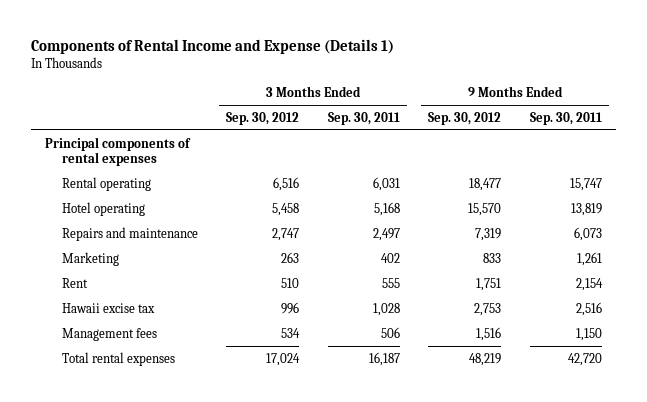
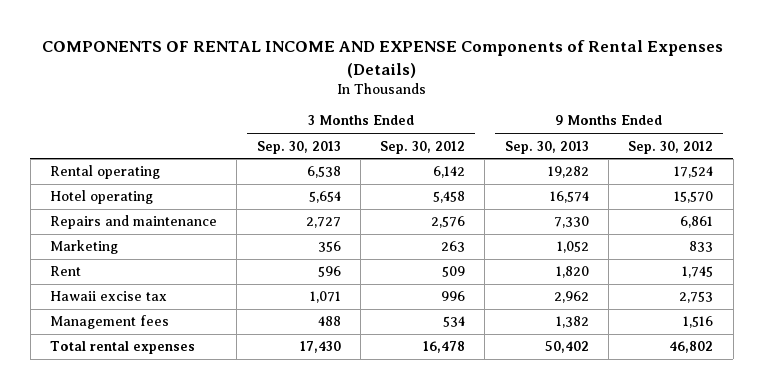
[30,38,394,54] Components of Rental Income and Expense (Details 1) -> [41,40,723,78] COMPONENTS OF RENTAL INCOME AND EXPENSE Components of Rental Expenses (Details)
[327,111,400,125] Sep. 30, 2011 -> none
[529,111,602,125] Sep. 30, 2011 -> none
none -> [256,140,341,154] Sep. 30, 2013
none -> [504,140,589,154] Sep. 30, 2013
[45,136,192,167] Principal components of rental expenses -> none
[273,176,300,191] 6,516 -> [433,166,466,179] 6,142
[469,177,502,191] 18,477 -> [674,166,714,179] 17,524
[272,227,300,241] 2,747 -> [431,216,466,229] 2,576
[475,227,502,241] 7,319 -> [680,216,714,229] 6,861
[281,277,300,288] 510 -> [442,266,466,278] 509
[476,277,502,291] 1,751 -> [682,266,714,279] 1,745
[266,352,301,366] 17,024 -> [423,341,466,354] 16,478
[469,352,502,366] 48,219 -> [669,341,714,354] 46,802

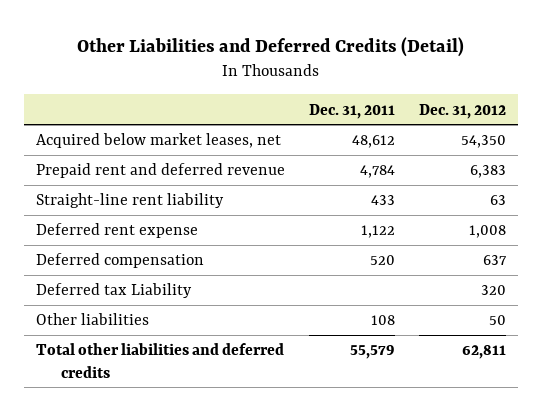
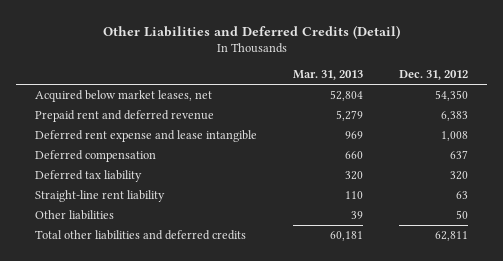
[308,103,395,119] Dec. 31, 2011 -> none
none -> [293,70,364,81] Mar. 31, 2013
[35,223,198,239] Deferred rent expense -> [34,129,257,142] Deferred rent expense and lease intangible
[35,283,192,299] Deferred tax Liability -> [34,169,142,182] Deferred tax liability
[35,193,224,209] Straight-line rent liability -> [34,189,165,202] Straight-line rent liability

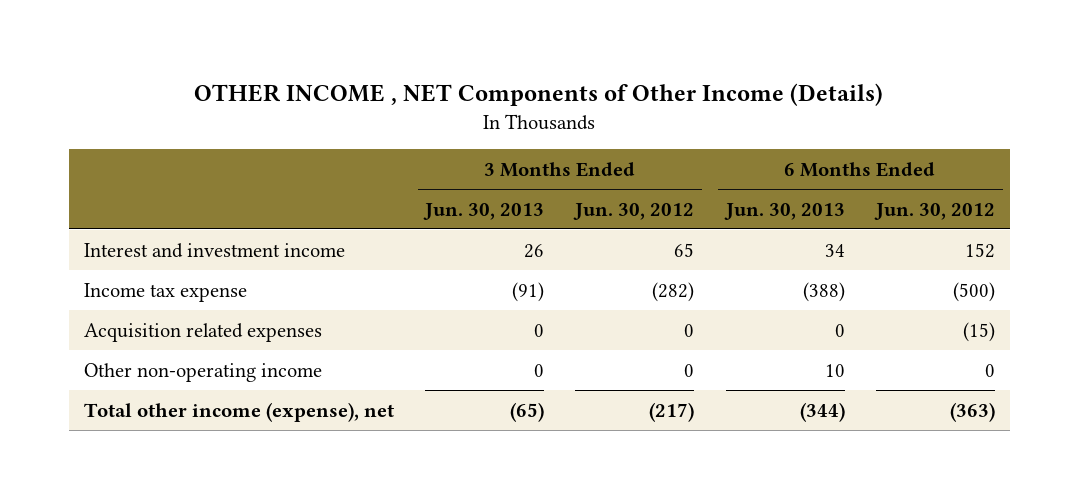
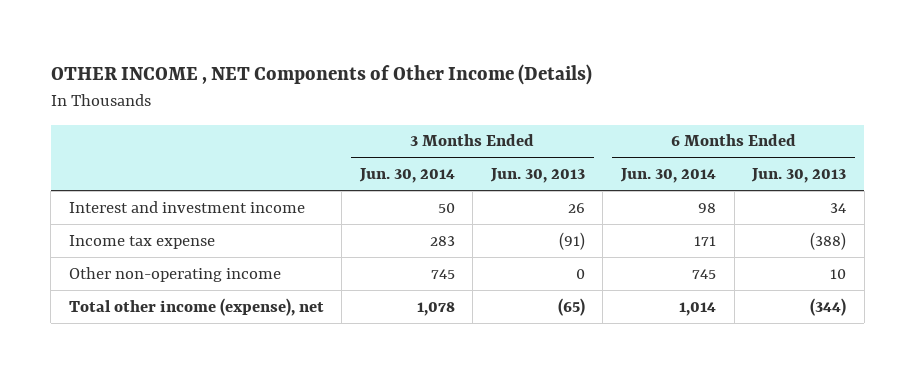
[573,202,695,220] Jun. 30, 2012 -> none
[873,202,995,220] Jun. 30, 2012 -> none
none -> [358,168,455,184] Jun. 30, 2014
none -> [619,168,716,184] Jun. 30, 2014
[84,322,323,342] Acquisition related expenses -> none

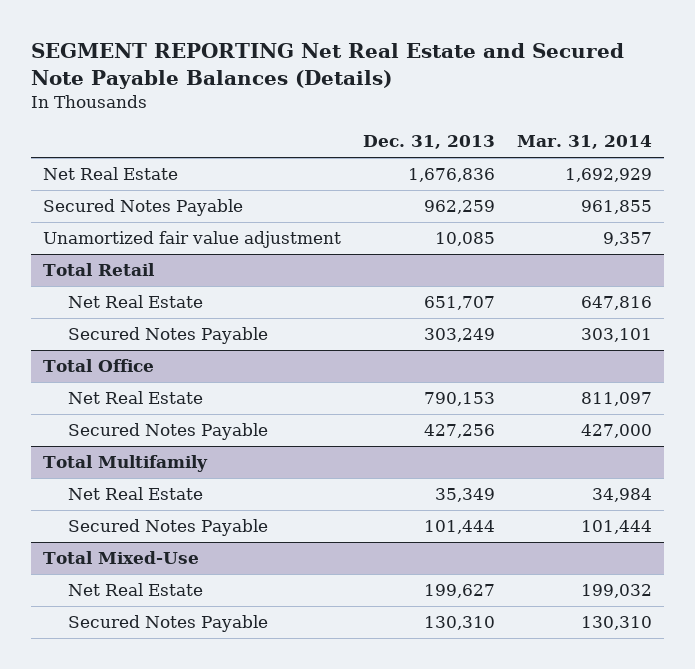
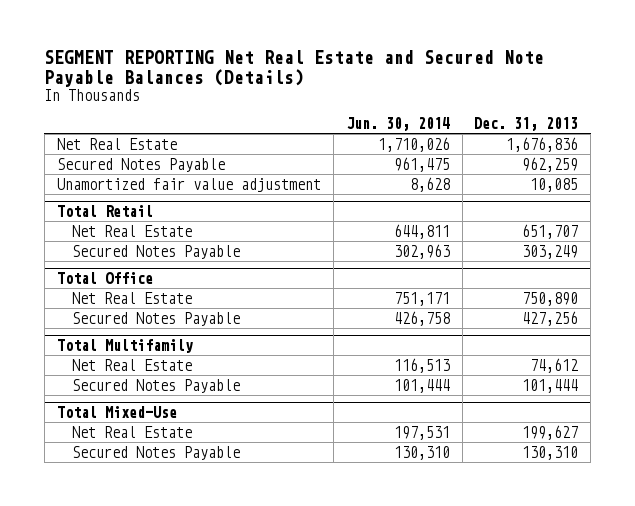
[517,135,653,150] Mar. 31, 2014 -> none
none -> [345,117,450,132] Jun. 30, 2014
[424,392,496,407] 790,153 -> [522,291,579,306] 750,890
[435,488,496,503] 35,349 -> [530,357,579,373] 74,612

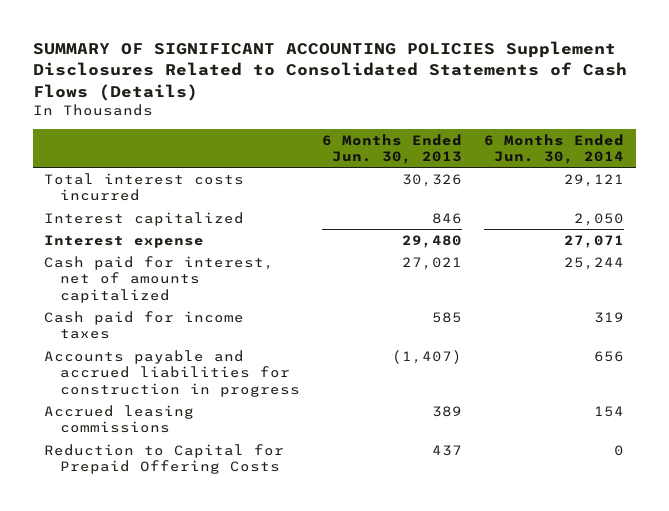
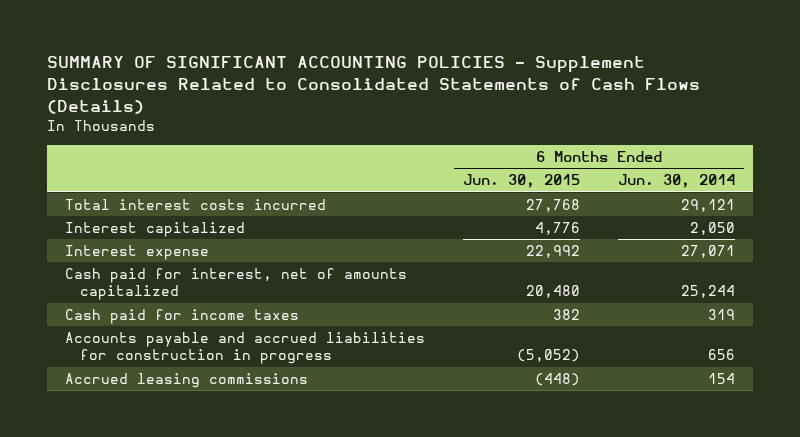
[33,41,628,101] SUMMARY OF SIGNIFICANT ACCOUNTING POLICIES Supplement Disclosures Related to Consolidated Statements of Cash Flows (Details) -> [46,56,700,114] SUMMARY OF SIGNIFICANT ACCOUNTING POLICIES - Supplement Disclosures Related to Consolidated Statements of Cash Flows (Details)
[322,133,463,164] 6 Months Ended Jun. 30, 2013 -> none
none -> [462,174,580,189] Jun. 30, 2015
[44,443,285,475] Reduction to Capital for Prepaid Offering Costs -> none

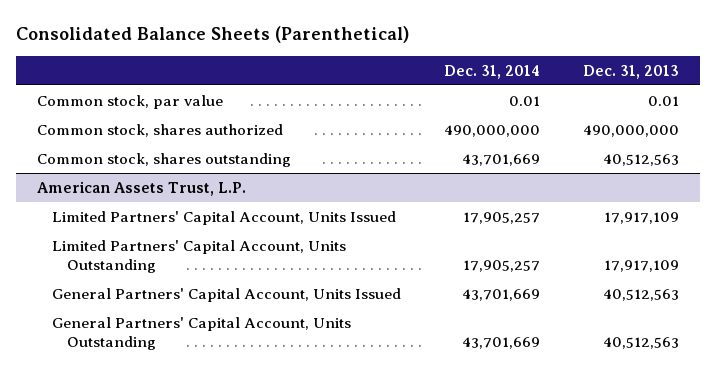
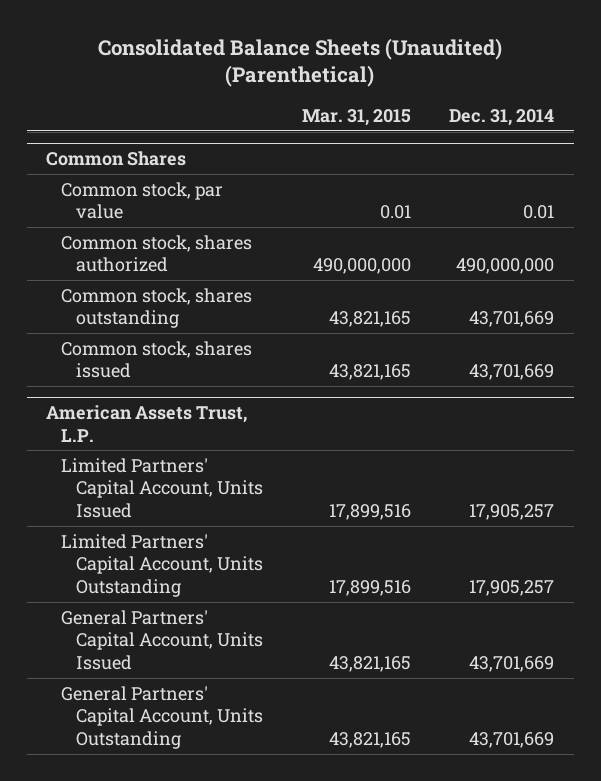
[15,26,409,44] Consolidated Balance Sheets (Parenthetical) -> [98,37,503,88] Consolidated Balance Sheets (Unaudited) (Parenthetical)
[582,64,679,79] Dec. 31, 2013 -> none
none -> [301,109,411,127] Mar. 31, 2015
none -> [46,150,187,166] Common Shares
none -> [60,340,252,379] Common stock, shares issued

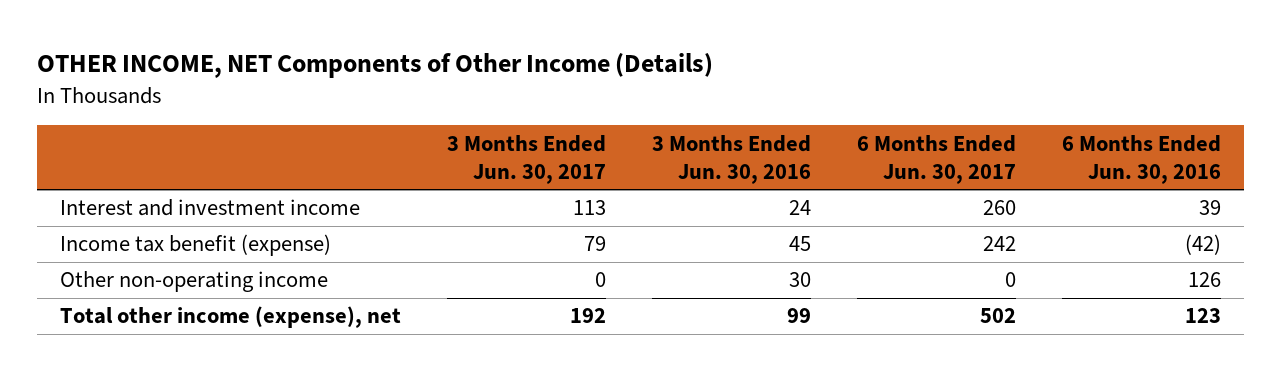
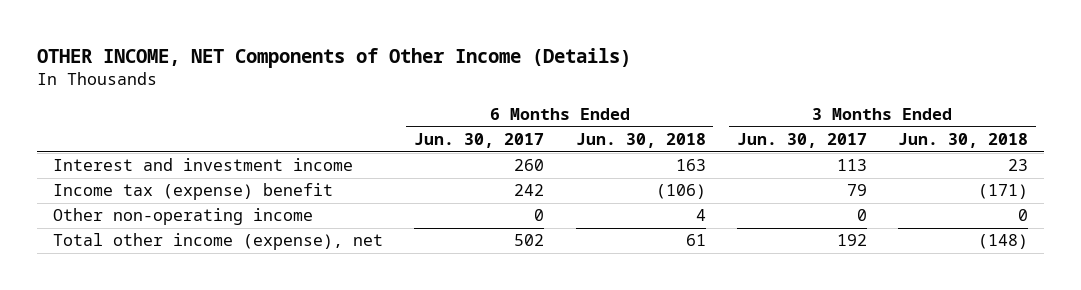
[652,134,812,184] 3 Months Ended Jun. 30, 2016 -> none
[1062,134,1222,184] 6 Months Ended Jun. 30, 2016 -> none
none -> [575,133,706,149] Jun. 30, 2018
none -> [897,133,1028,149] Jun. 30, 2018
[59,234,331,257] Income tax benefit (expense) -> [53,183,334,201] Income tax (expense) benefit

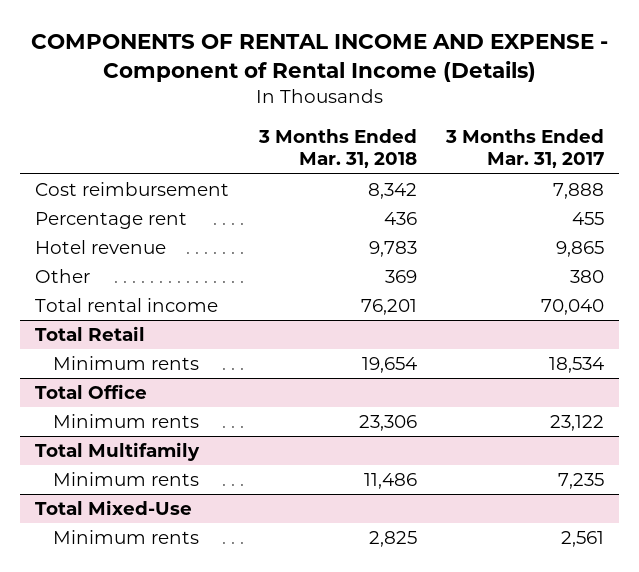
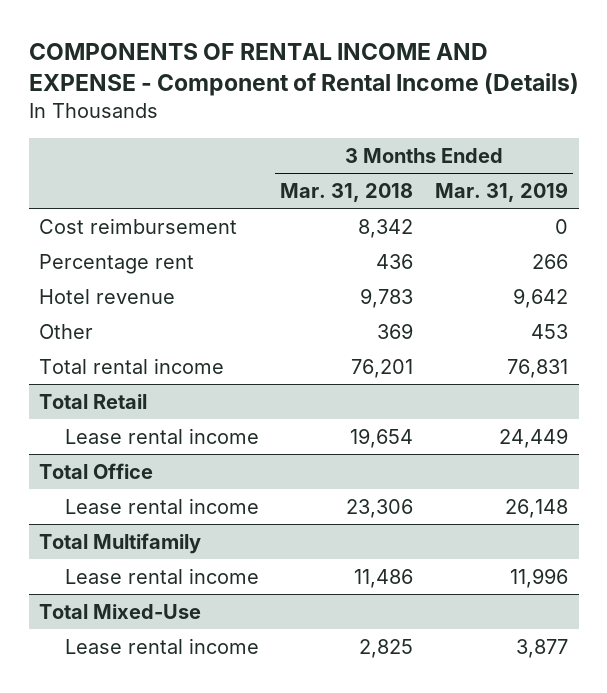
[445,129,605,169] 3 Months Ended Mar. 31, 2017 -> none
none -> [435,182,569,203] Mar. 31, 2019
[52,356,199,371] Minimum rents -> [64,427,259,444] Lease rental income
[52,414,199,429] Minimum rents -> [64,497,259,514] Lease rental income
[52,472,199,487] Minimum rents -> [64,567,259,584] Lease rental income
[52,530,199,545] Minimum rents -> [64,637,259,654] Lease rental income

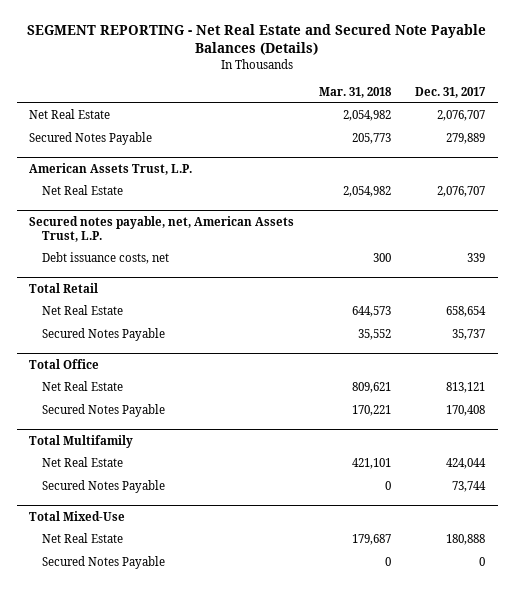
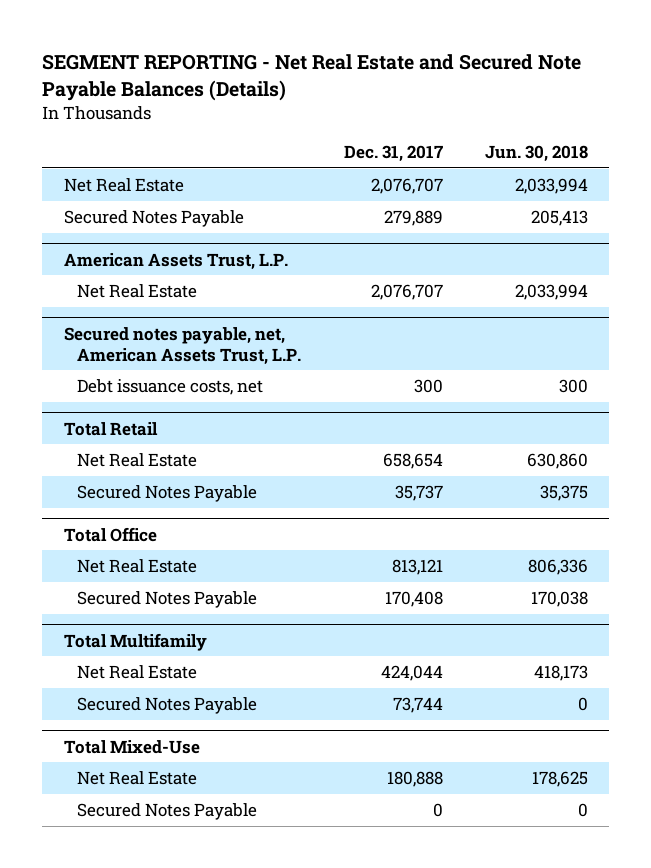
[318,86,392,98] Mar. 31, 2018 -> none
none -> [484,144,588,162] Jun. 30, 2018
[467,253,486,263] 339 -> [413,379,443,394] 300

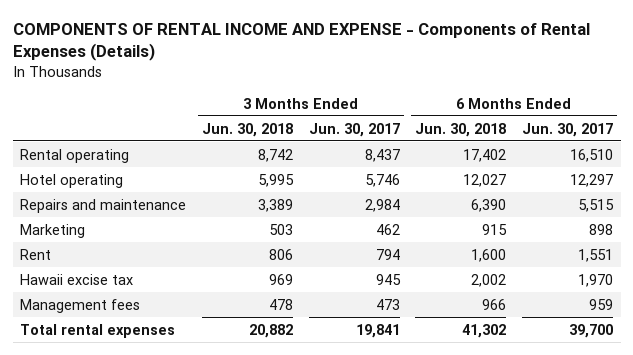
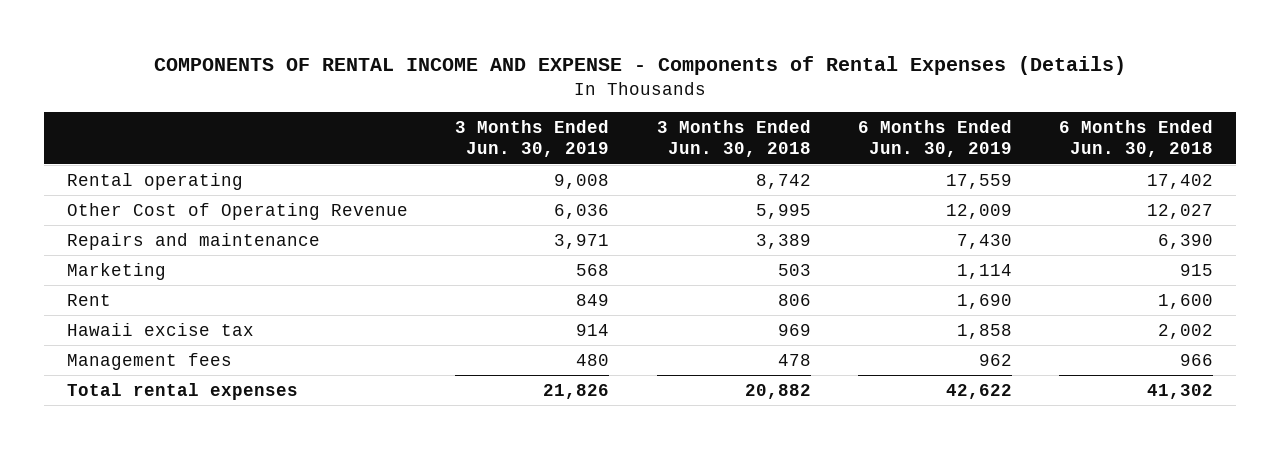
[308,122,400,137] Jun. 30, 2017 -> none
[522,122,614,137] Jun. 30, 2017 -> none
none -> [455,119,610,158] 3 Months Ended Jun. 30, 2019
none -> [857,119,1012,158] 6 Months Ended Jun. 30, 2019
[20,173,124,188] Hotel operating -> [67,202,409,220] Other Cost of Operating Revenue

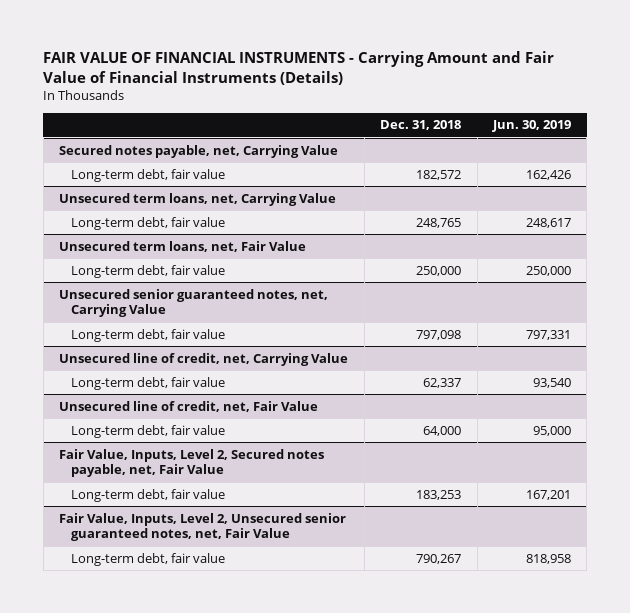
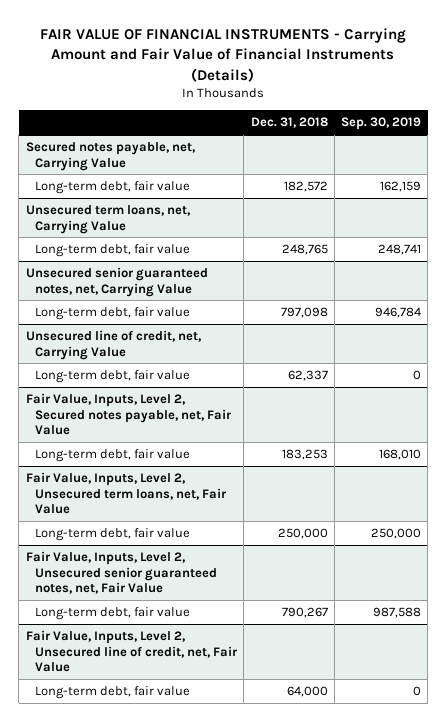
[492,120,572,133] Jun. 30, 2019 -> none
none -> [340,117,421,131] Sep. 30, 2019
[59,240,307,252] Unsecured term loans, net, Fair Value -> none
[70,264,225,278] Long-term debt, fair value -> none
[59,400,319,412] Unsecured line of credit, net, Fair Value -> none
[70,424,225,438] Long-term debt, fair value -> none
none -> [25,472,228,514] Fair Value, Inputs, Level 2, Unsecured term loans, net, Fair Value
none -> [35,528,191,542] Long-term debt, fair value
none -> [25,630,239,672] Fair Value, Inputs, Level 2, Unsecured line of credit, net, Fair Value
none -> [35,686,191,700] Long-term debt, fair value

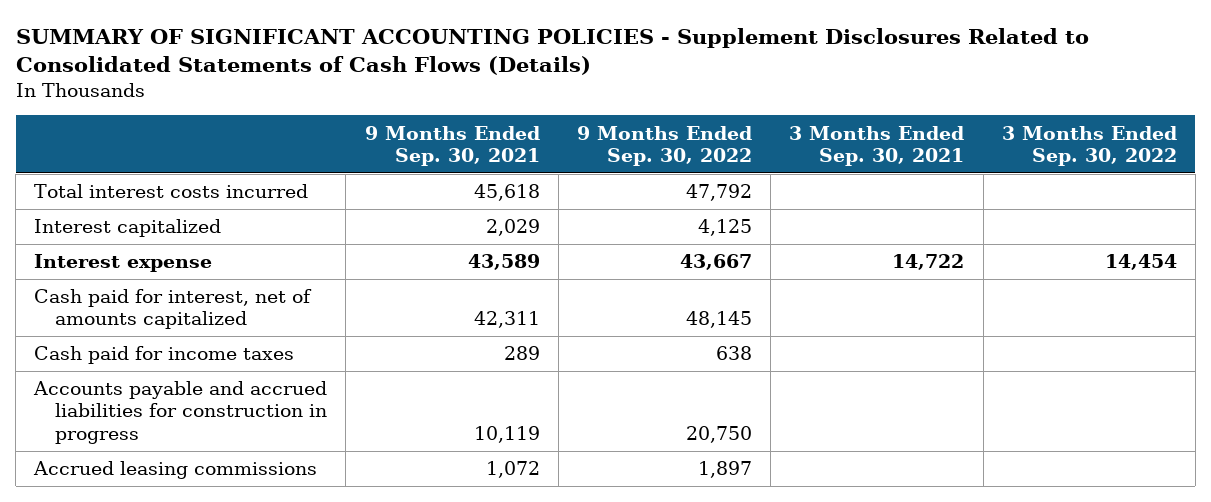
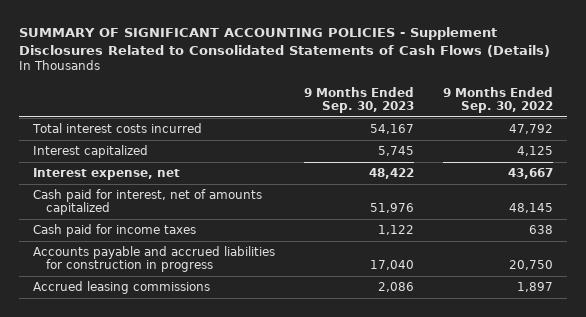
[364,125,540,166] 9 Months Ended Sep. 30, 2021 -> none
[789,125,965,166] 3 Months Ended Sep. 30, 2021 -> none
[1001,125,1177,166] 3 Months Ended Sep. 30, 2022 -> none
none -> [304,86,415,114] 9 Months Ended Sep. 30, 2023
[34,254,213,273] Interest expense -> [33,168,181,181] Interest expense, net

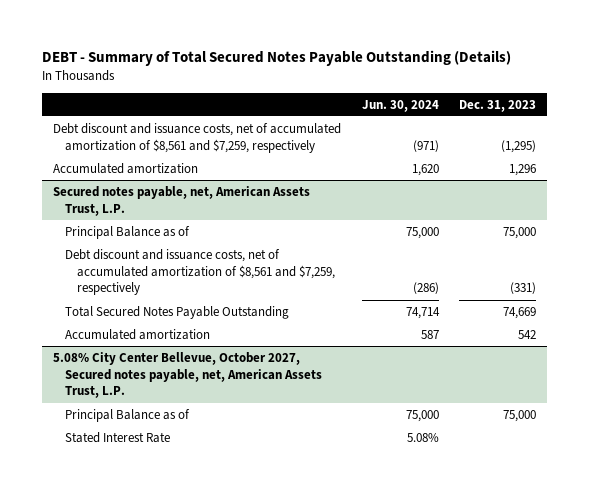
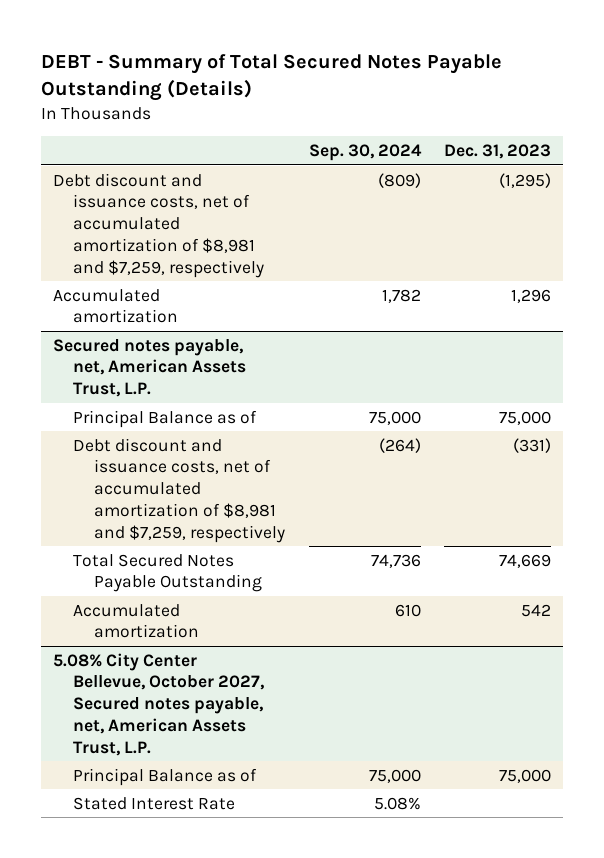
[361,99,439,112] Jun. 30, 2024 -> none
none -> [308,143,422,161] Sep. 30, 2024
[52,122,341,153] Debt discount and issuance costs, net of accumulated amortization of $8,561 and $7,259, respectively -> [52,172,265,278] Debt discount and issuance costs, net of accumulated amortization of $8,981 and $7,259, respectively
[65,248,336,296] Debt discount and issuance costs, net of accumulated amortization of $8,561 and $7,259, respectively -> [73,437,286,543] Debt discount and issuance costs, net of accumulated amortization of $8,981 and $7,259, respectively

